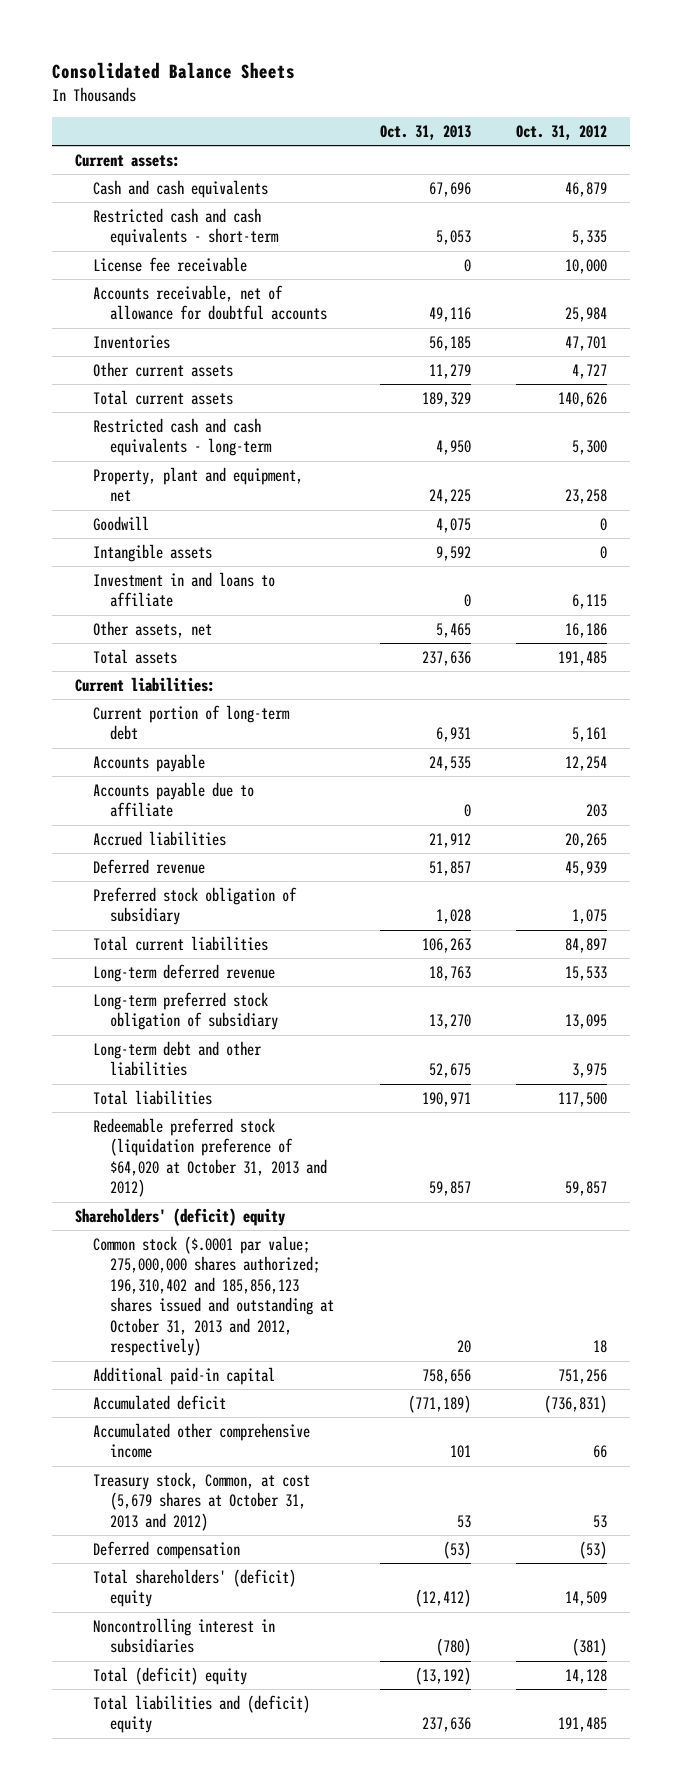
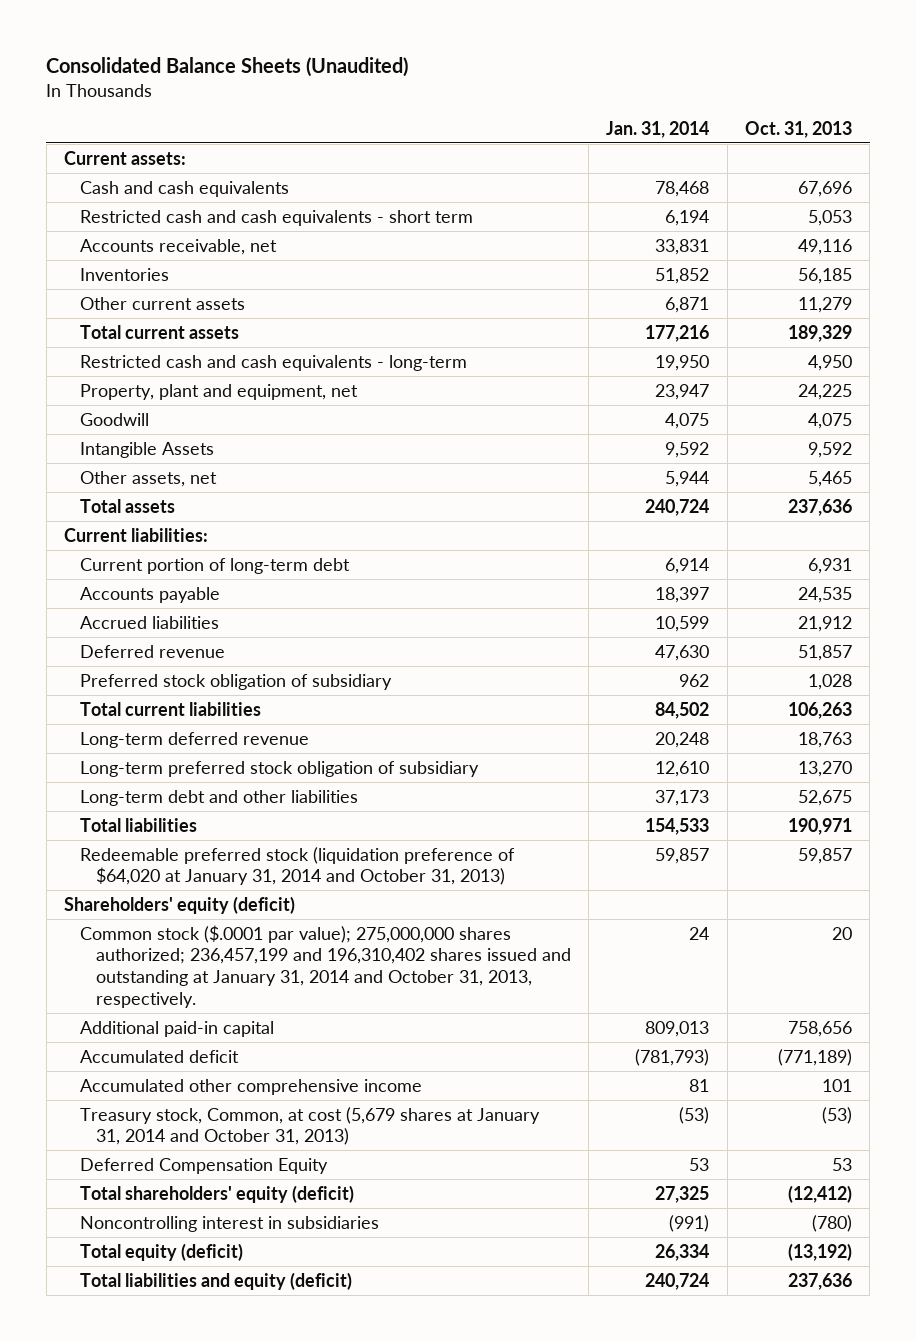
[52,62,296,80] Consolidated Balance Sheets -> [46,57,409,78] Consolidated Balance Sheets (Unaudited)
[515,125,607,141] Oct. 31, 2012 -> none
none -> [606,120,710,138] Jan. 31, 2014
[92,256,247,272] License fee receivable -> none
[92,207,280,247] Restricted cash and cash equivalents - short-term -> [79,209,473,226] Restricted cash and cash equivalents - short term
[92,284,328,321] Accounts receivable, net of allowance for doubtful accounts -> [79,238,277,255] Accounts receivable, net
[92,571,275,608] Investment in and loans to affiliate -> none
[92,543,212,562] Intangible assets -> [79,441,214,458] Intangible Assets
[92,781,254,818] Accounts payable due to affiliate -> none
[92,1117,328,1198] Redeemable preferred stock (liquidation preference of $64,020 at October 31, 2013 and 2012) -> [79,846,515,886] Redeemable preferred stock (liquidation preference of $64,020 at January 31, 2014 and October 31, 2013)
[75,1207,286,1226] Shareholders' (deficit) equity -> [63,895,295,914] Shareholders' equity (deficit)
[92,1235,335,1357] Common stock ($.0001 par value; 275,000,000 shares authorized; 196,310,402 and 185,856,123 shares issued and outstanding at October 31, 2013 and 2012, respectively) -> [79,924,571,1008] Common stock ($.0001 par value); 275,000,000 shares authorized; 236,457,199 and 196,310,402 shares issued and outstanding at January 31, 2014 and October 31, 2013, respectively.
[92,1471,310,1531] Treasury stock, Common, at cost (5,679 shares at October 31, 2013 and 2012) -> [79,1106,540,1146] Treasury stock, Common, at cost (5,679 shares at January 31, 2014 and October 31, 2013)
[456,1514,471,1528] 53 -> [821,1106,852,1124] (53)
[92,1540,240,1559] Deferred compensation -> [79,1157,328,1174] Deferred Compensation Equity
[442,1540,471,1559] (53) -> [831,1157,852,1171] 53
[92,1568,296,1608] Total shareholders' (deficit) equity -> [79,1184,354,1203] Total shareholders' equity (deficit)
[92,1666,247,1685] Total (deficit) equity -> [79,1242,243,1261] Total equity (deficit)
[92,1694,310,1734] Total liabilities and (deficit) equity -> [79,1271,352,1290] Total liabilities and equity (deficit)

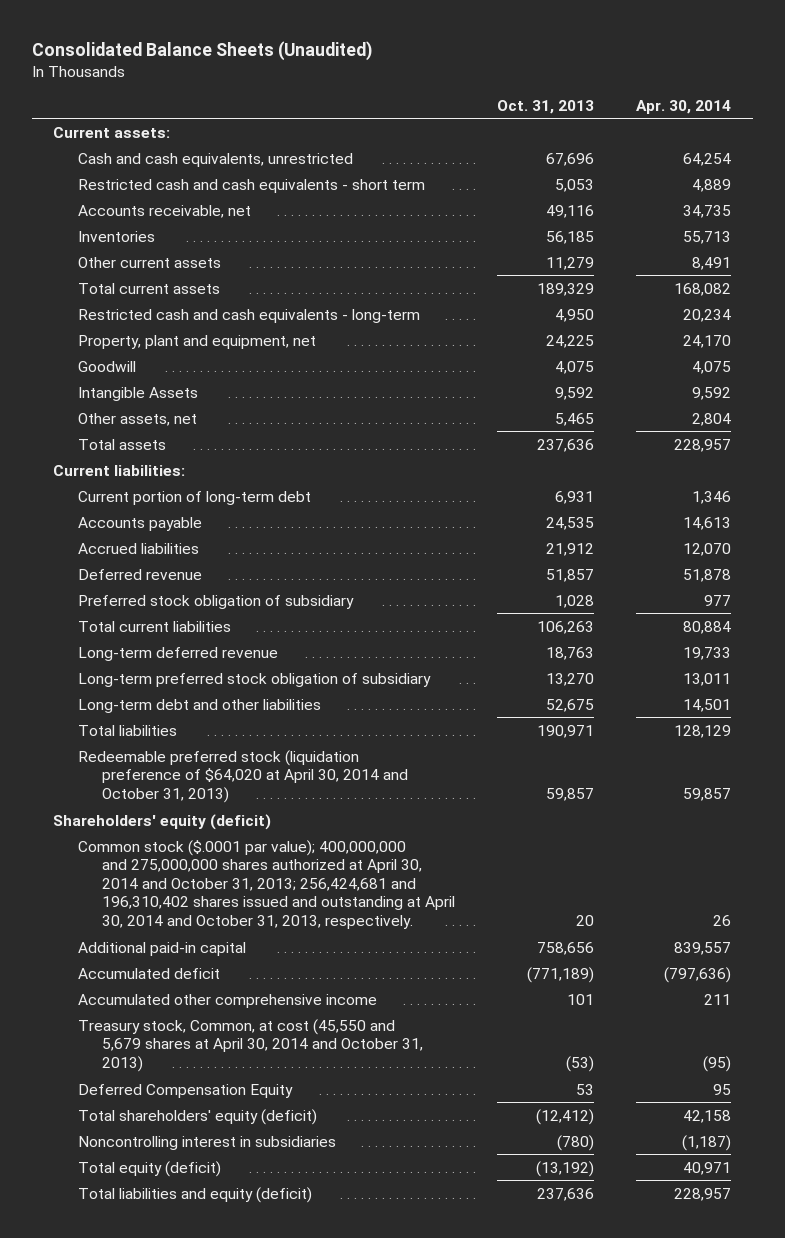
[606,120,710,138] Jan. 31, 2014 -> none
none -> [636,99,732,114] Apr. 30, 2014
[79,180,289,197] Cash and cash equivalents -> [77,152,353,167] Cash and cash equivalents, unrestricted
[79,846,515,886] Redeemable preferred stock (liquidation preference of $64,020 at January 31, 2014 and October 31, 2013) -> [77,749,408,803] Redeemable preferred stock (liquidation preference of $64,020 at April 30, 2014 and October 31, 2013)
[79,924,571,1008] Common stock ($.0001 par value); 275,000,000 shares authorized; 236,457,199 and 196,310,402 shares issued and outstanding at January 31, 2014 and October 31, 2013, respectively. -> [77,839,455,930] Common stock ($.0001 par value); 400,000,000 and 275,000,000 shares authorized at April 30, 2014 and October 31, 2013; 256,424,681 and 196,310,402 shares issued and outstanding at April 30, 2014 and October 31, 2013, respectively.
[79,1106,540,1146] Treasury stock, Common, at cost (5,679 shares at January 31, 2014 and October 31, 2013) -> [77,1018,423,1072] Treasury stock, Common, at cost (45,550 and 5,679 shares at April 30, 2014 and October 31, 2013)

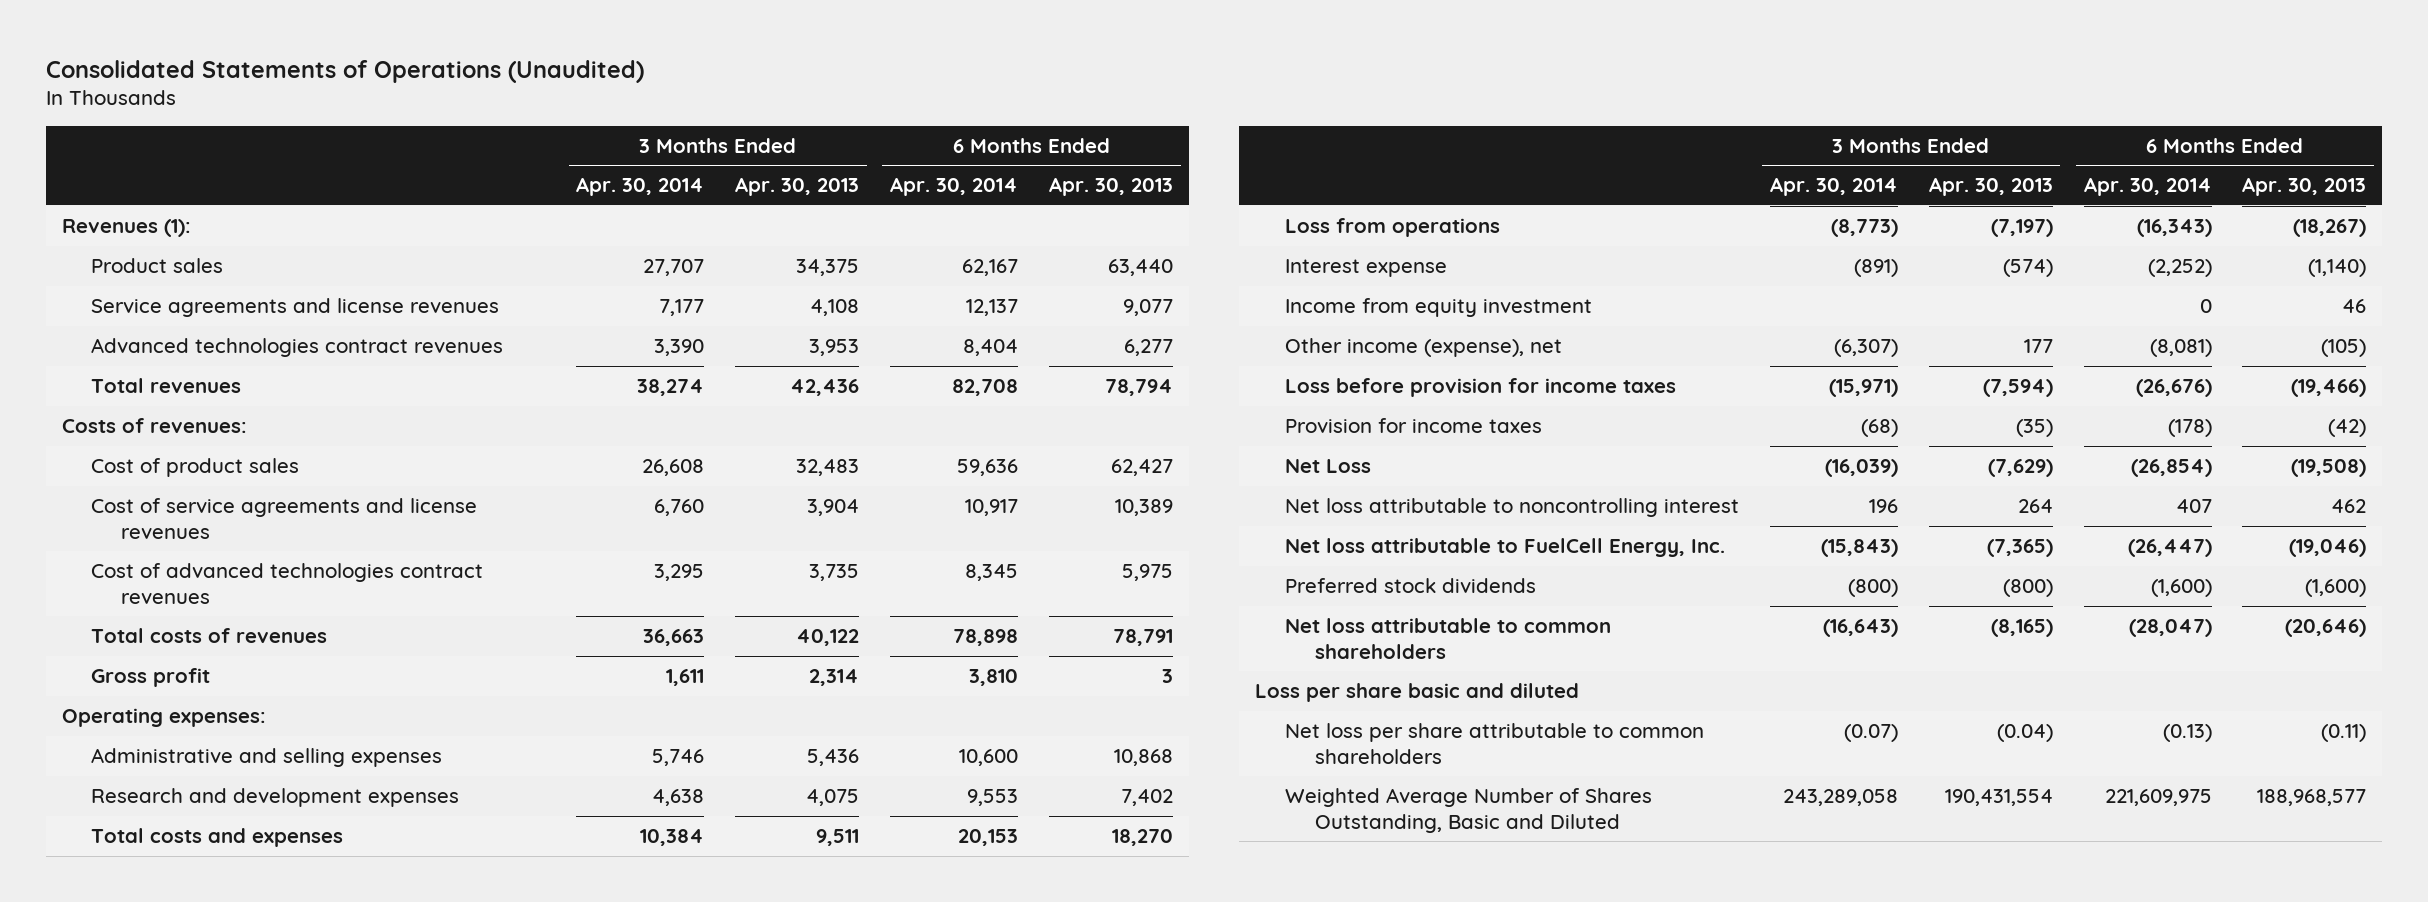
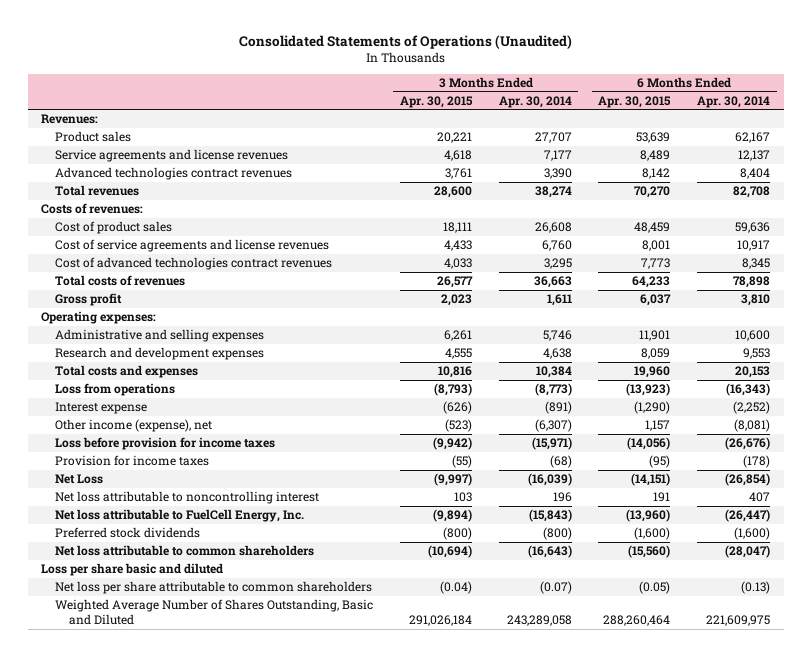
[735,177,860,197] Apr. 30, 2013 -> none
[1049,177,1174,197] Apr. 30, 2013 -> none
none -> [399,95,473,108] Apr. 30, 2015
none -> [598,95,672,108] Apr. 30, 2015
[61,218,191,237] Revenues (1): -> [41,114,99,125] Revenues:
[1284,297,1592,317] Income from equity investment -> none

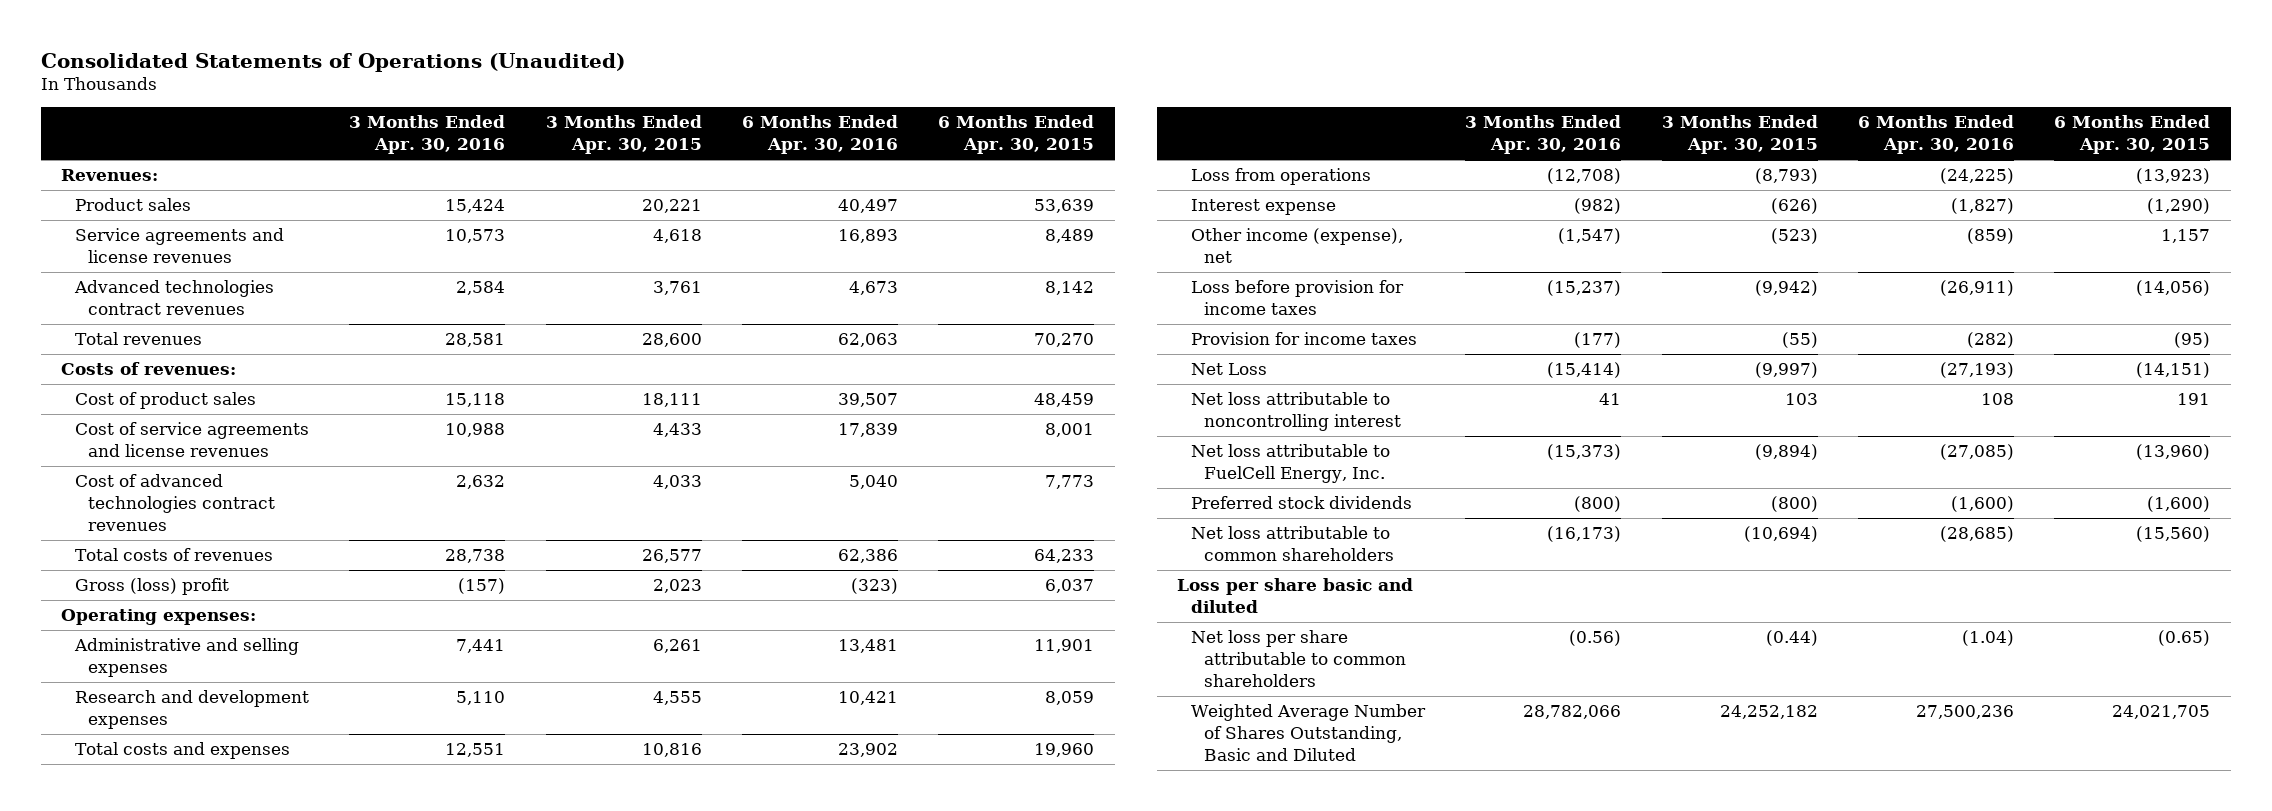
[498,95,572,108] Apr. 30, 2014 -> none
[697,95,771,108] Apr. 30, 2014 -> none
none -> [349,115,506,155] 3 Months Ended Apr. 30, 2016
none -> [742,115,899,155] 6 Months Ended Apr. 30, 2016
[55,293,123,307] Gross profit -> [74,578,229,596] Gross (loss) profit
[439,581,472,595] (0.04) -> [1765,630,1818,647] (0.44)
[639,581,671,595] (0.05) -> [2158,630,2211,647] (0.65)
[408,614,472,626] 291,026,184 -> [1719,705,1818,720] 24,252,182
[603,614,671,626] 288,260,464 -> [2112,705,2211,720] 24,021,705

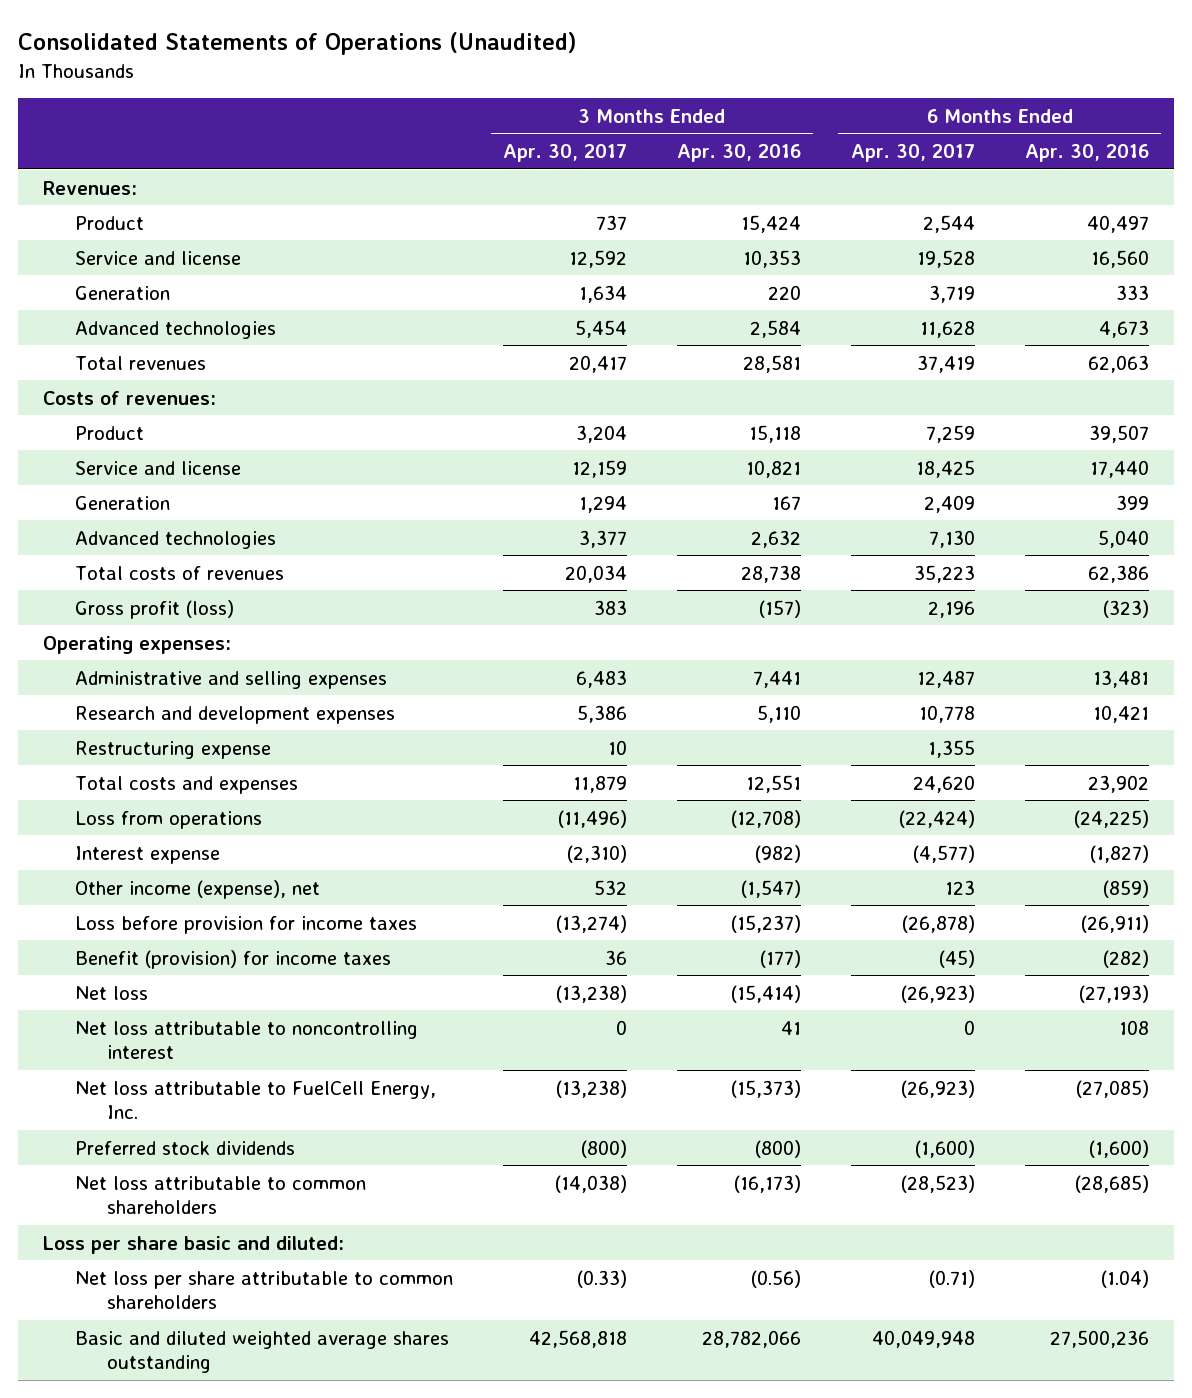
[545,115,702,155] 3 Months Ended Apr. 30, 2015 -> none
[938,115,1095,155] 6 Months Ended Apr. 30, 2015 -> none
none -> [503,144,628,163] Apr. 30, 2017
none -> [850,144,975,163] Apr. 30, 2017
[74,198,191,212] Product sales -> [75,215,145,230] Product
[74,228,284,263] Service agreements and license revenues -> [75,250,242,265] Service and license
[445,229,506,244] 10,573 -> [742,249,801,268] 10,353
[838,229,899,244] 16,893 -> [1090,249,1149,268] 16,560
none -> [75,285,171,300] Generation
[73,280,274,315] Advanced technologies contract revenues -> [75,320,277,339] Advanced technologies
[74,392,256,410] Cost of product sales -> [75,425,145,440] Product
[74,422,309,457] Cost of service agreements and license revenues -> [75,460,242,475] Service and license
[445,423,506,438] 10,988 -> [745,459,801,478] 10,821
[838,423,899,438] 17,839 -> [1089,459,1149,478] 17,440
none -> [75,495,171,510] Generation
[74,474,276,531] Cost of advanced technologies contract revenues -> [75,530,277,549] Advanced technologies
[74,578,229,596] Gross (loss) profit -> [75,599,235,619] Gross profit (loss)
none -> [75,740,272,759] Restructuring expense
[1190,332,1417,346] Provision for income taxes -> [75,949,392,969] Benefit (provision) for income taxes
[1190,363,1267,376] Net Loss -> [75,985,149,1000] Net loss
[1177,578,1414,613] Loss per share basic and diluted -> [43,1235,345,1254] Loss per share basic and diluted:
[1190,704,1426,761] Weighted Average Number of Shares Outstanding, Basic and Diluted -> [75,1330,450,1373] Basic and diluted weighted average shares outstanding

